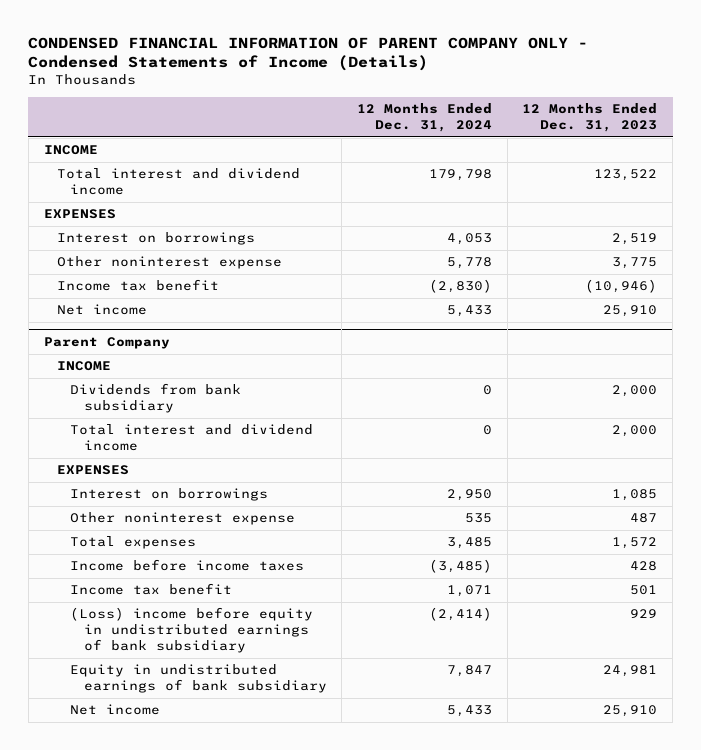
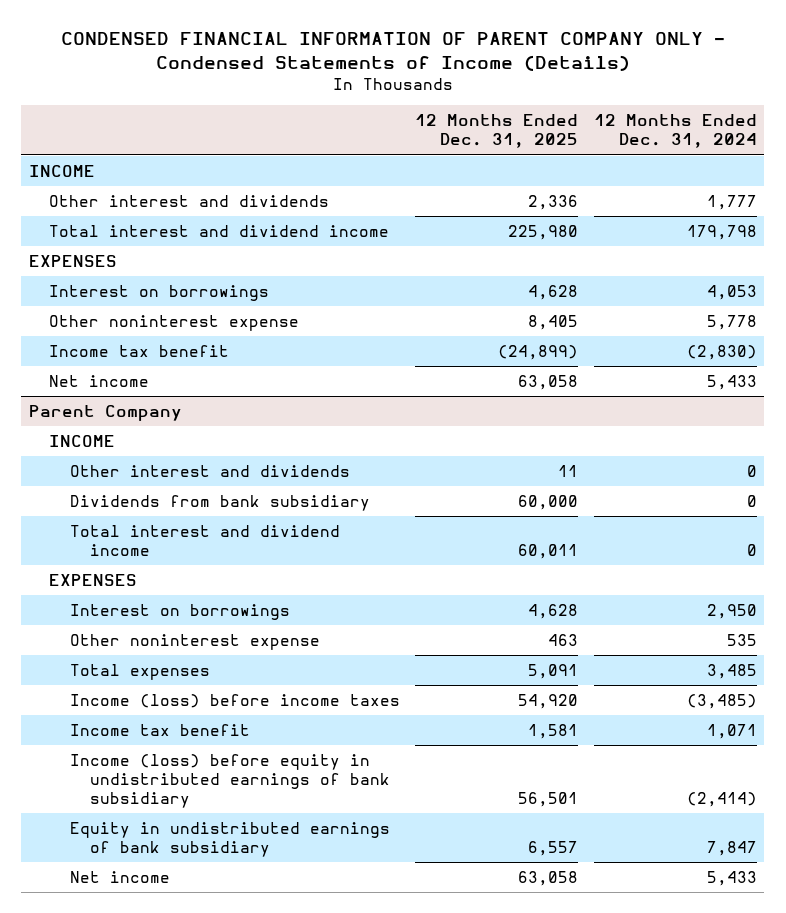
[522,103,658,133] 12 Months Ended Dec. 31, 2023 -> none
none -> [415,114,579,149] 12 Months Ended Dec. 31, 2025
none -> [49,195,330,208] Other interest and dividends
none -> [69,465,350,478] Other interest and dividends
[70,559,305,572] Income before income taxes -> [69,694,400,709] Income (loss) before income taxes
[70,607,314,653] (Loss) income before equity in undistributed earnings of bank subsidiary -> [69,754,391,809] Income (loss) before equity in undistributed earnings of bank subsidiary

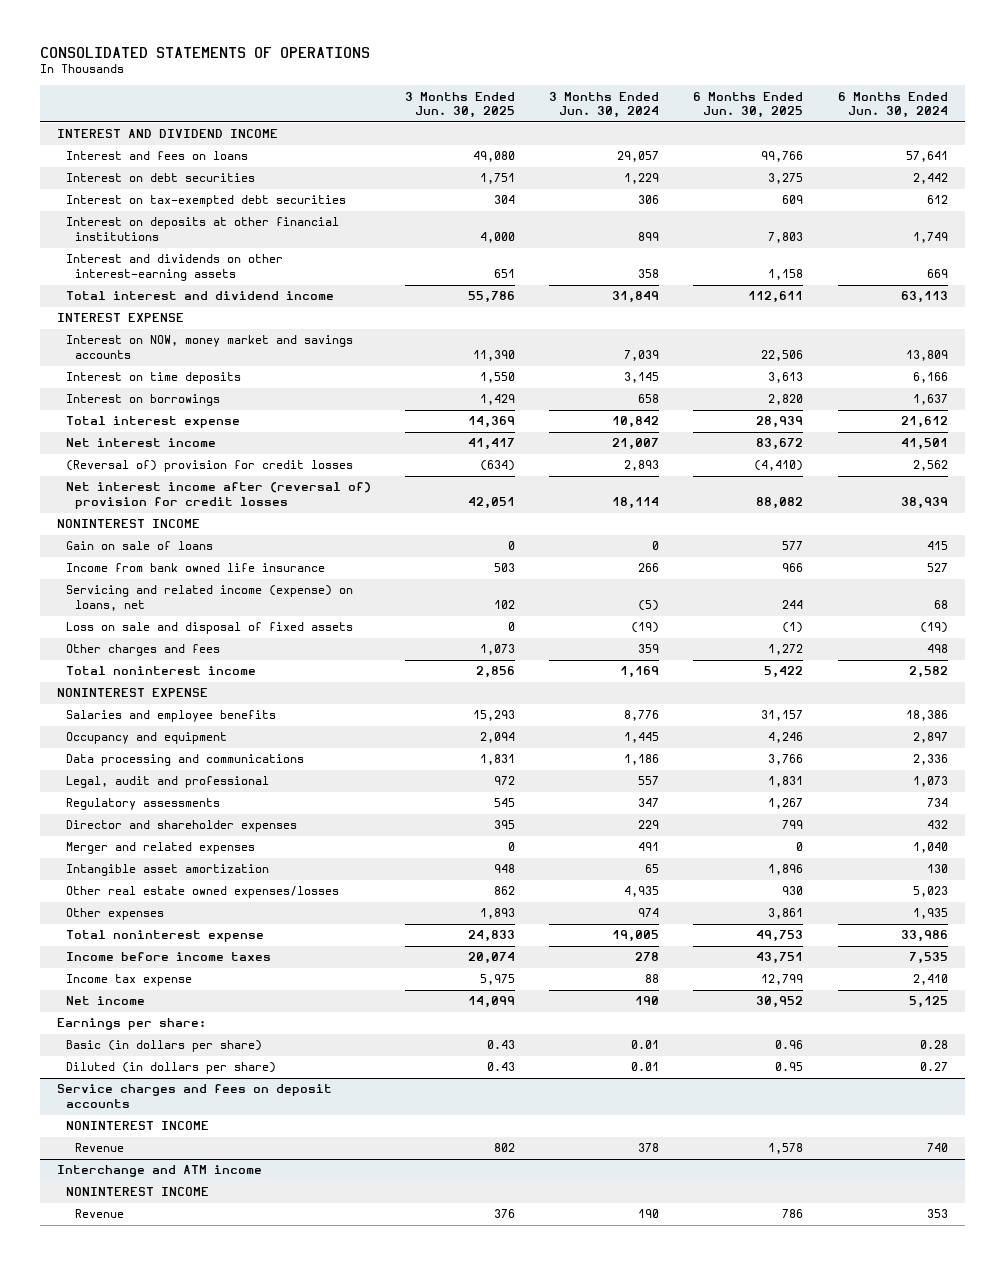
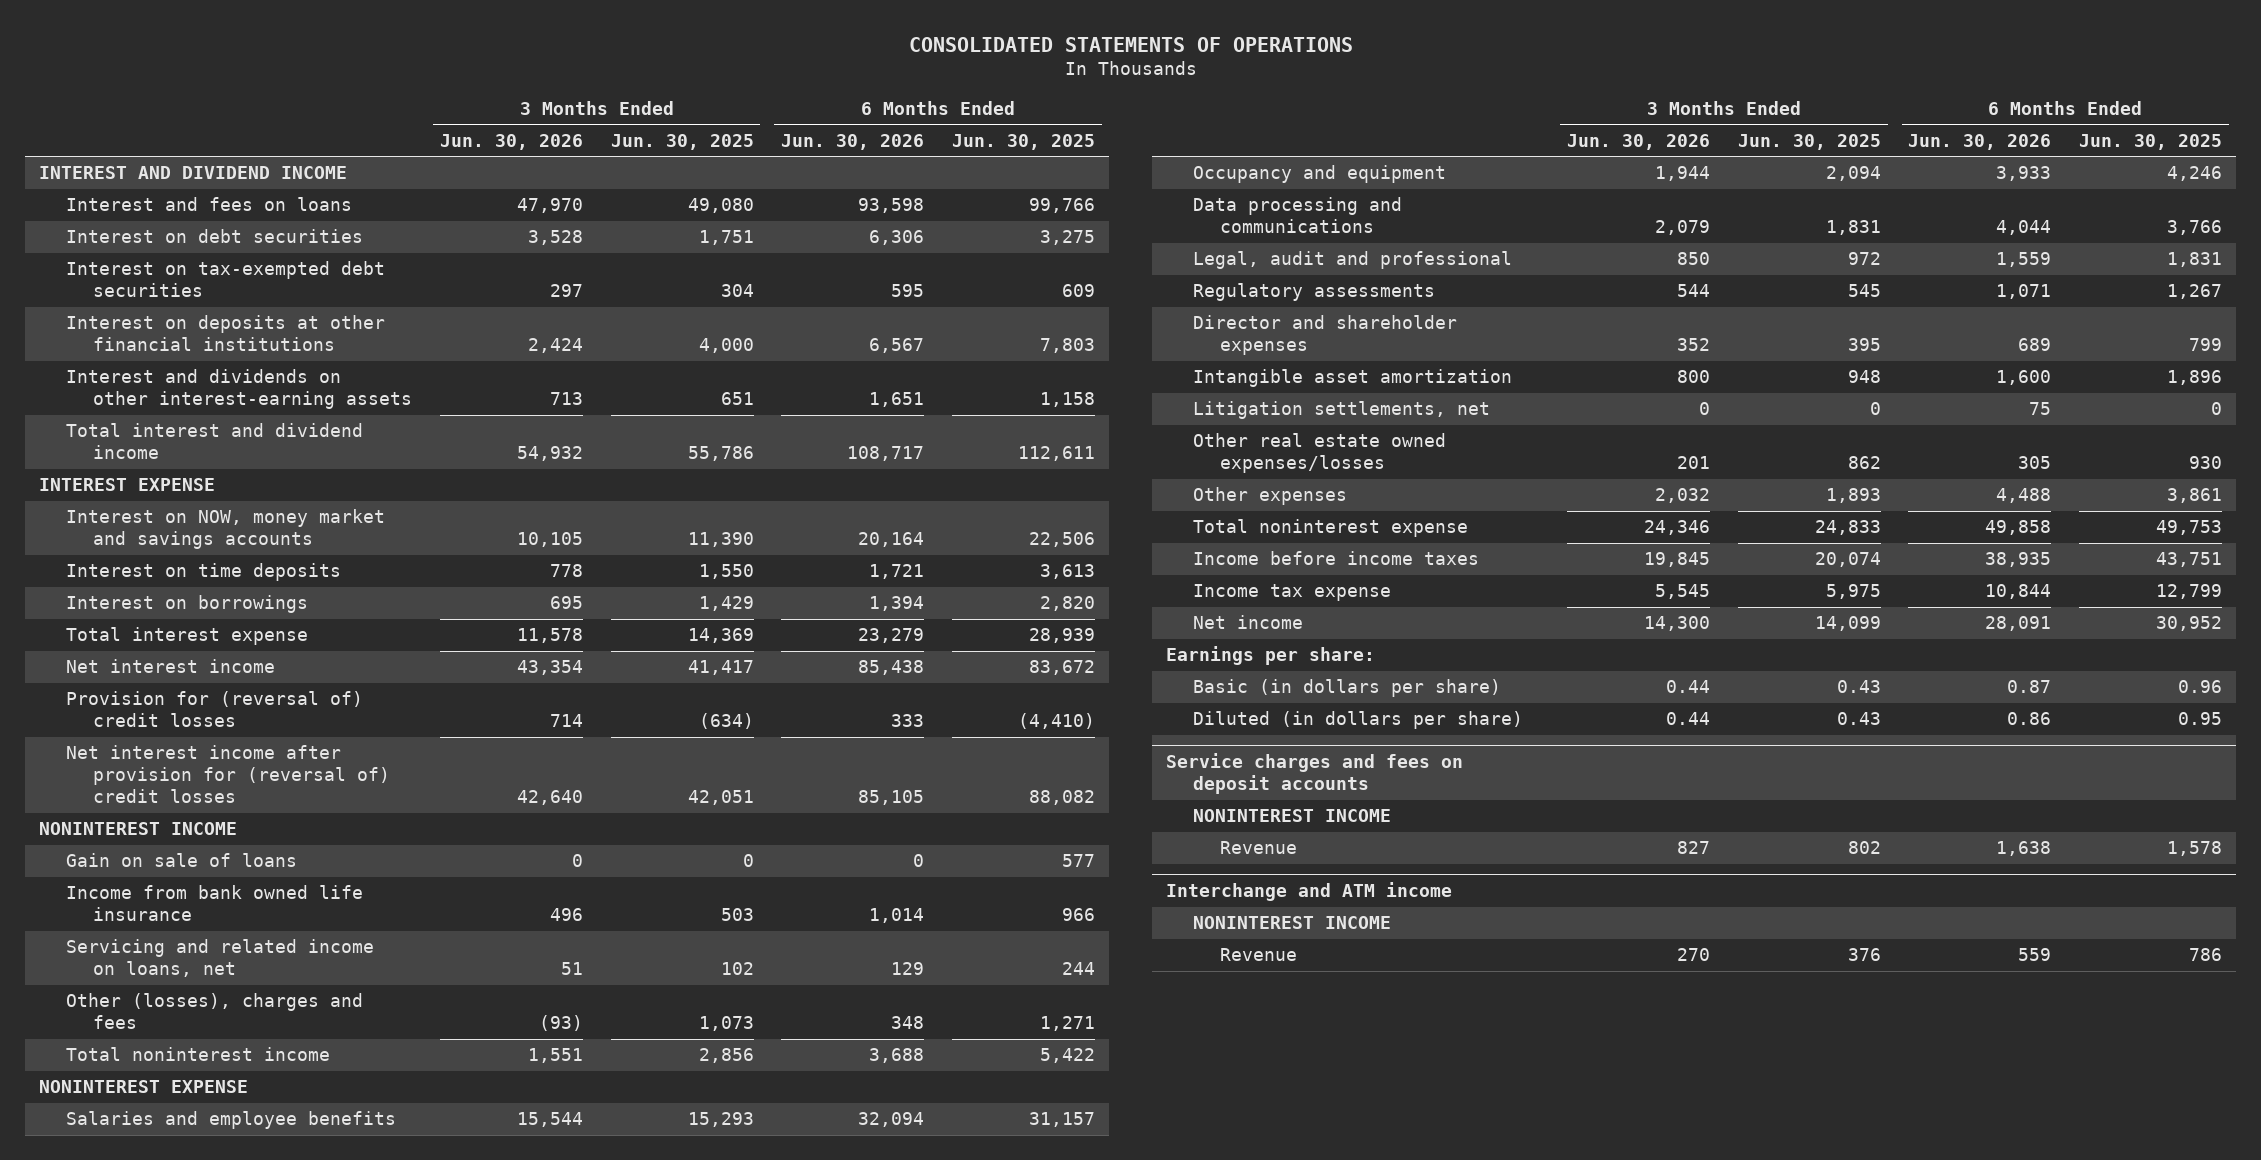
[549,91,660,119] 3 Months Ended Jun. 30, 2024 -> none
[837,91,948,119] 6 Months Ended Jun. 30, 2024 -> none
none -> [439,133,583,150] Jun. 30, 2026
none -> [781,133,925,150] Jun. 30, 2026
[65,460,353,473] (Reversal of) provision for credit losses -> [65,691,363,728] Provision for (reversal of) credit losses
[65,482,371,509] Net interest income after (reversal of) provision for credit losses -> [65,745,390,804] Net interest income after provision for (reversal of) credit losses
[65,622,353,635] Loss on sale and disposal of fixed assets -> none
[65,585,353,611] Servicing and related income (expense) on loans, net -> [65,939,374,978] Servicing and related income on loans, net
[65,644,220,657] Other charges and fees -> [65,993,363,1030] Other (losses), charges and fees
[768,644,804,656] 1,272 -> [1040,1016,1096,1032] 1,271
[65,842,255,855] Merger and related expenses -> none
none -> [1193,401,1491,420] Litigation settlements, net

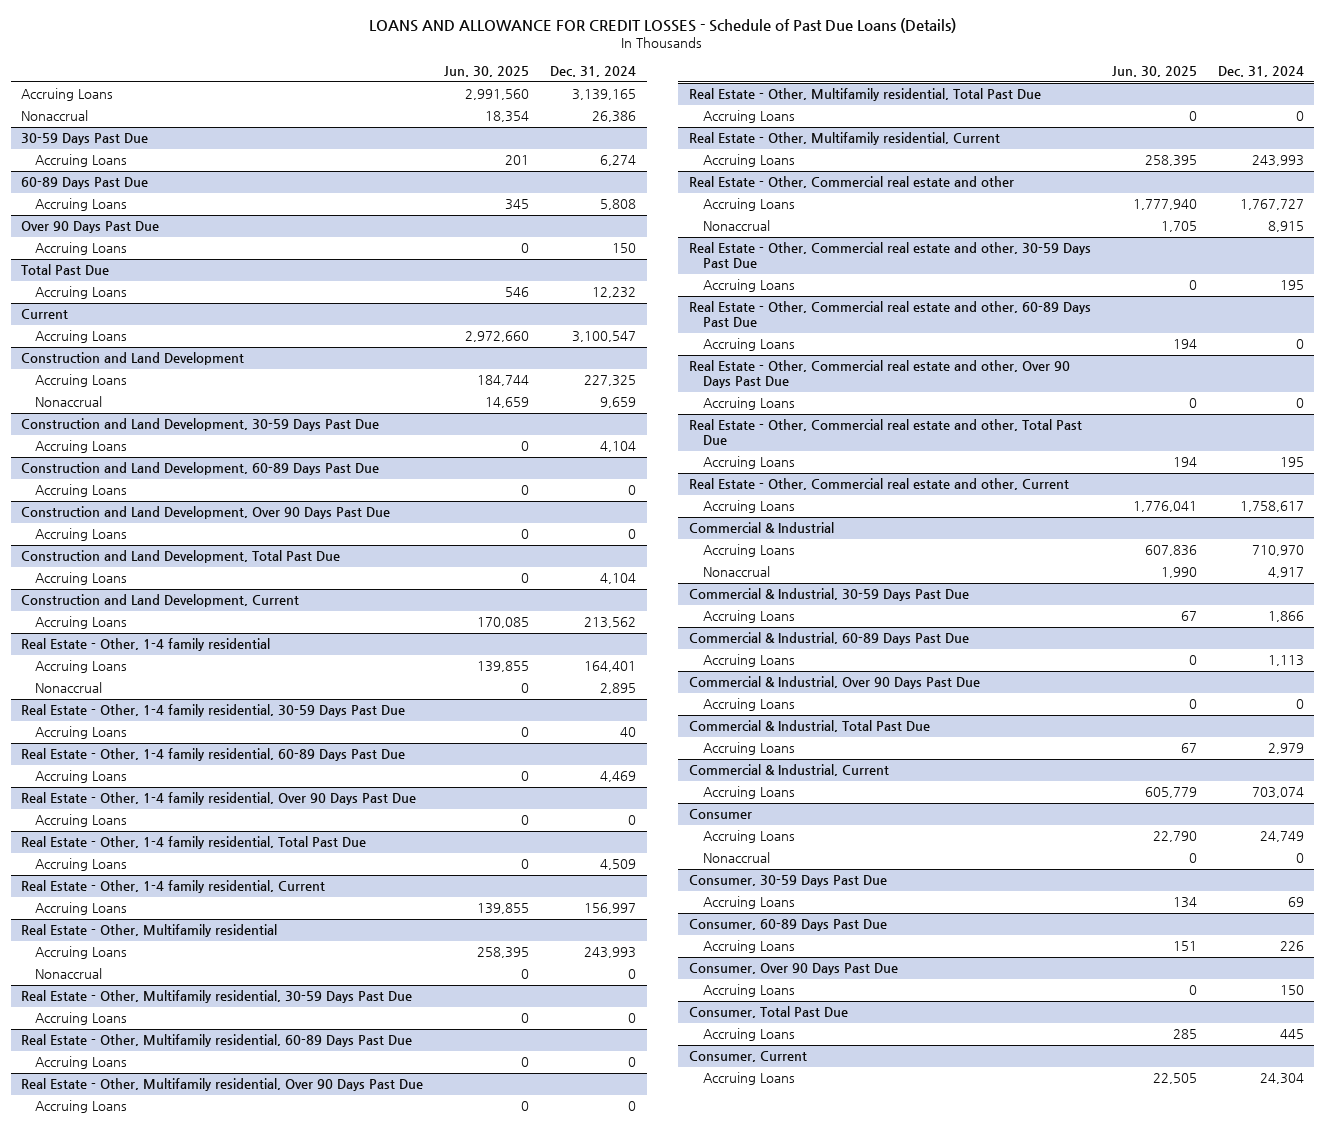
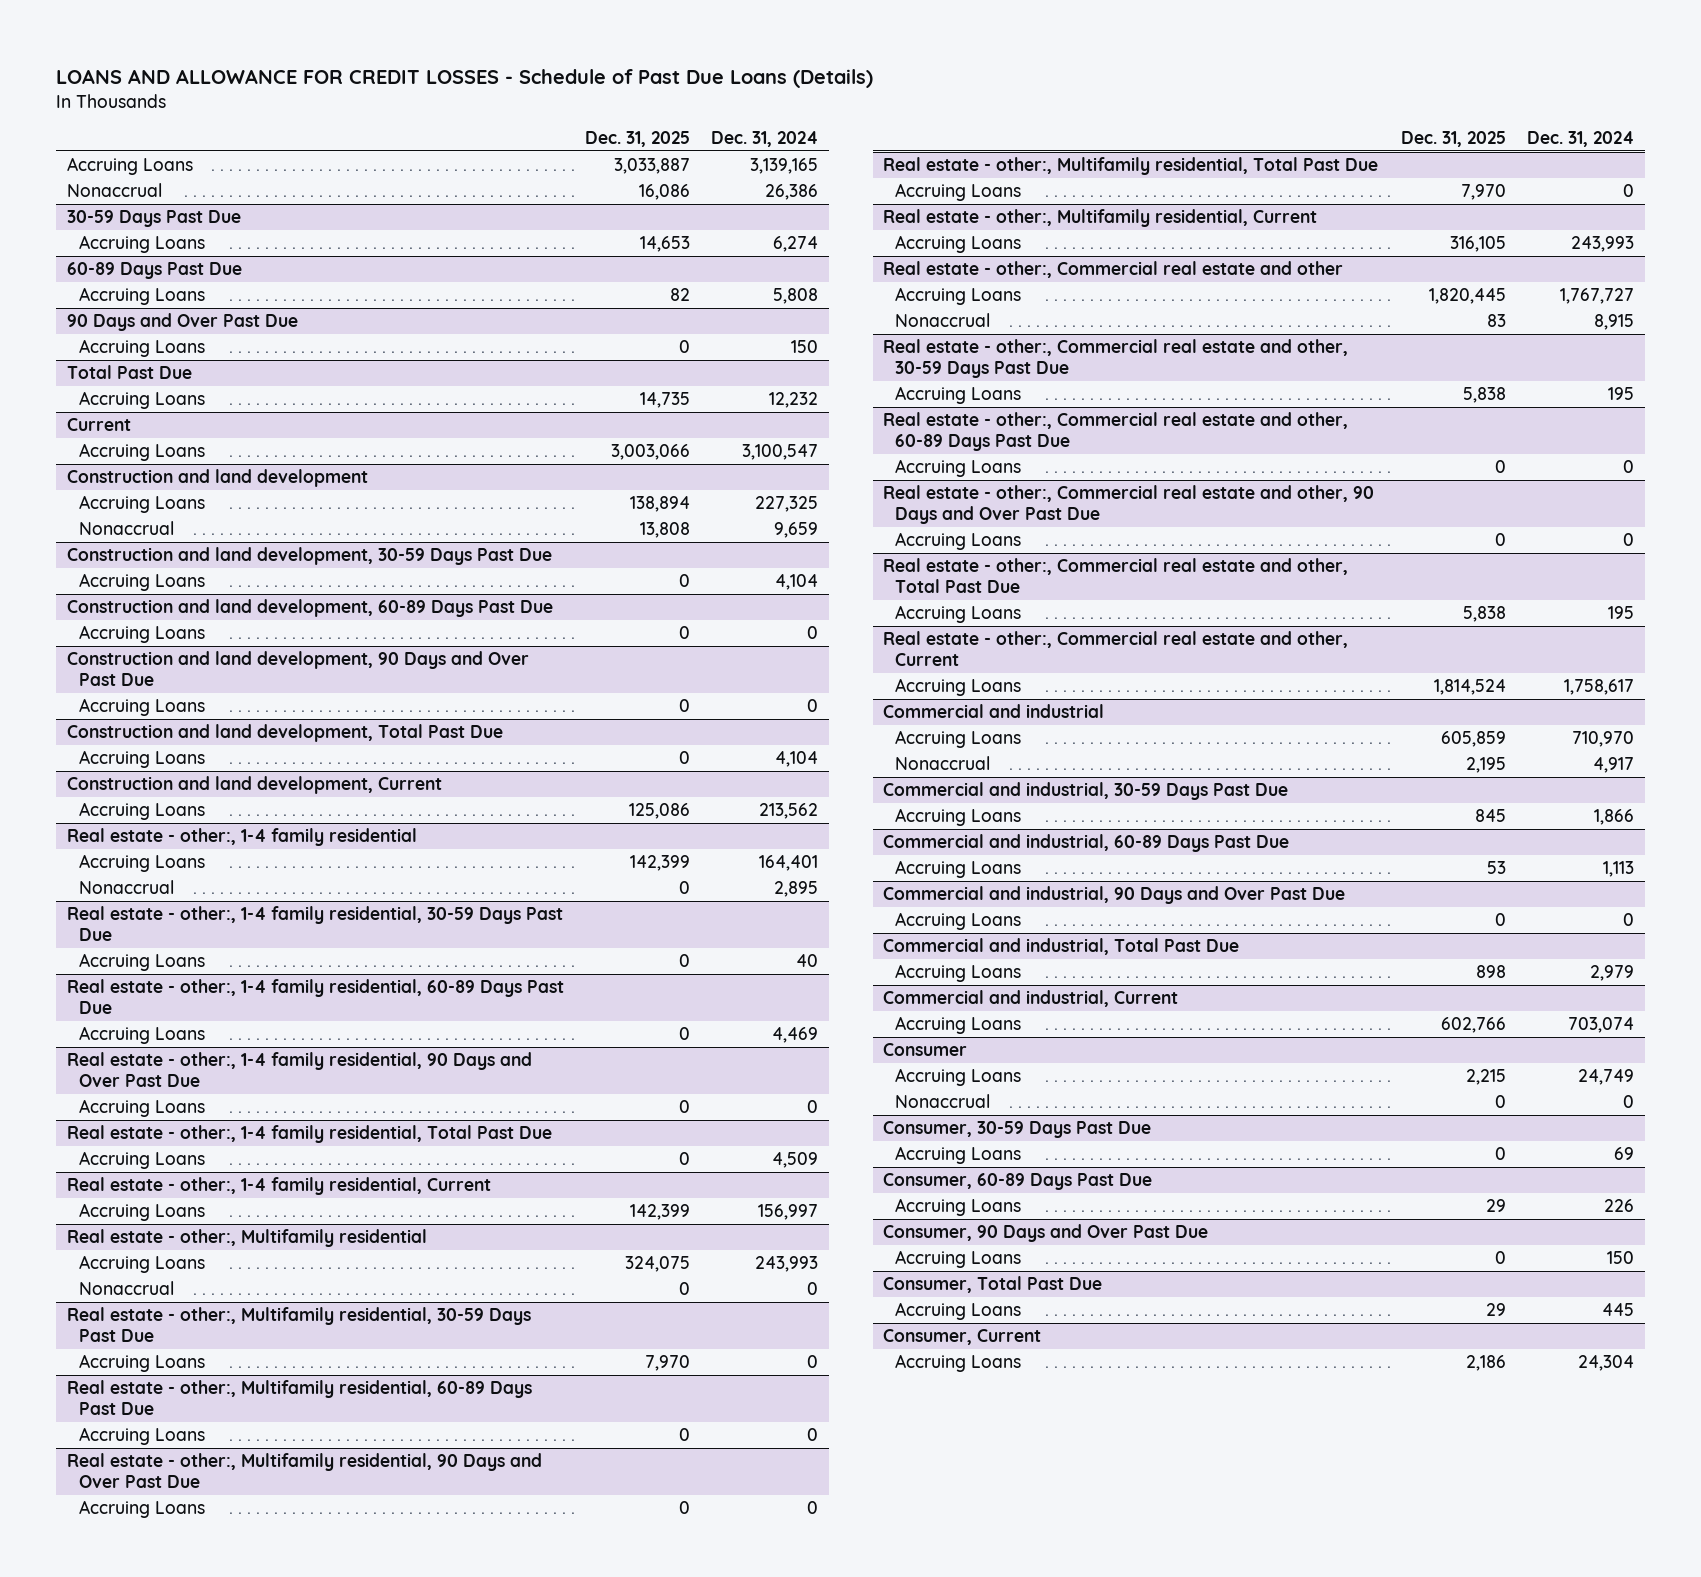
[444,66,530,78] Jun. 30, 2025 -> none
none -> [585,131,691,148] Dec. 31, 2025
[21,221,160,234] Over 90 Days Past Due -> [67,313,299,332] 90 Days and Over Past Due
[21,352,245,366] Construction and Land Development -> [67,469,369,488] Construction and land development
[21,418,380,432] Construction and Land Development, 30-59 Days Past Due -> [67,547,553,566] Construction and land development, 30-59 Days Past Due
[21,462,380,476] Construction and Land Development, 60-89 Days Past Due -> [67,599,554,618] Construction and land development, 60-89 Days Past Due
[21,506,391,520] Construction and Land Development, Over 90 Days Past Due -> [67,651,530,687] Construction and land development, 90 Days and Over Past Due
[21,550,341,564] Construction and Land Development, Total Past Due -> [67,724,504,743] Construction and land development, Total Past Due
[21,594,300,608] Construction and Land Development, Current -> [67,776,443,795] Construction and land development, Current
[21,638,271,652] Real Estate - Other, 1-4 family residential -> [67,828,418,847] Real estate - other:, 1-4 family residential
[21,704,406,718] Real Estate - Other, 1-4 family residential, 30-59 Days Past Due -> [67,906,564,942] Real estate - other:, 1-4 family residential, 30-59 Days Past Due
[21,748,406,762] Real Estate - Other, 1-4 family residential, 60-89 Days Past Due -> [67,979,565,1015] Real estate - other:, 1-4 family residential, 60-89 Days Past Due
[21,792,417,806] Real Estate - Other, 1-4 family residential, Over 90 Days Past Due -> [67,1052,533,1088] Real estate - other:, 1-4 family residential, 90 Days and Over Past Due
[21,836,367,850] Real Estate - Other, 1-4 family residential, Total Past Due -> [67,1125,553,1144] Real estate - other:, 1-4 family residential, Total Past Due
[21,880,326,894] Real Estate - Other, 1-4 family residential, Current -> [67,1177,492,1196] Real estate - other:, 1-4 family residential, Current
[21,924,278,938] Real Estate - Other, Multifamily residential -> [67,1229,428,1248] Real estate - other:, Multifamily residential
[21,990,413,1004] Real Estate - Other, Multifamily residential, 30-59 Days Past Due -> [67,1307,532,1343] Real estate - other:, Multifamily residential, 30-59 Days Past Due
[21,1034,413,1048] Real Estate - Other, Multifamily residential, 60-89 Days Past Due -> [67,1380,533,1416] Real estate - other:, Multifamily residential, 60-89 Days Past Due
[21,1078,424,1092] Real Estate - Other, Multifamily residential, Over 90 Days Past Due -> [67,1453,543,1489] Real estate - other:, Multifamily residential, 90 Days and Over Past Due
[688,88,1041,102] Real Estate - Other, Multifamily residential, Total Past Due -> [883,157,1379,176] Real estate - other:, Multifamily residential, Total Past Due
[688,132,1000,146] Real Estate - Other, Multifamily residential, Current -> [883,209,1318,228] Real estate - other:, Multifamily residential, Current
[688,176,1014,189] Real Estate - Other, Commercial real estate and other -> [883,261,1344,279] Real estate - other:, Commercial real estate and other
[688,242,1091,269] Real Estate - Other, Commercial real estate and other, 30-59 Days Past Due -> [883,339,1349,379] Real estate - other:, Commercial real estate and other, 30-59 Days Past Due
[688,301,1091,328] Real Estate - Other, Commercial real estate and other, 60-89 Days Past Due -> [883,412,1349,452] Real estate - other:, Commercial real estate and other, 60-89 Days Past Due
[688,360,1070,389] Real Estate - Other, Commercial real estate and other, Over 90 Days Past Due -> [883,485,1375,525] Real estate - other:, Commercial real estate and other, 90 Days and Over Past Due
[688,419,1082,446] Real Estate - Other, Commercial real estate and other, Total Past Due -> [883,558,1349,594] Real estate - other:, Commercial real estate and other, Total Past Due
[688,478,1069,491] Real Estate - Other, Commercial real estate and other, Current -> [883,631,1349,667] Real estate - other:, Commercial real estate and other, Current
[688,522,834,534] Commercial & Industrial -> [883,704,1105,719] Commercial and industrial
[688,588,969,602] Commercial & Industrial, 30-59 Days Past Due -> [883,782,1289,801] Commercial and industrial, 30-59 Days Past Due
[688,632,969,646] Commercial & Industrial, 60-89 Days Past Due -> [883,834,1290,853] Commercial and industrial, 60-89 Days Past Due
[688,676,980,690] Commercial & Industrial, Over 90 Days Past Due -> [883,886,1346,905] Commercial and industrial, 90 Days and Over Past Due
[688,720,930,733] Commercial & Industrial, Total Past Due -> [883,938,1240,956] Commercial and industrial, Total Past Due
[688,764,889,777] Commercial & Industrial, Current -> [883,990,1179,1008] Commercial and industrial, Current
[688,963,898,976] Consumer, Over 90 Days Past Due -> [883,1224,1209,1243] Consumer, 90 Days and Over Past Due

